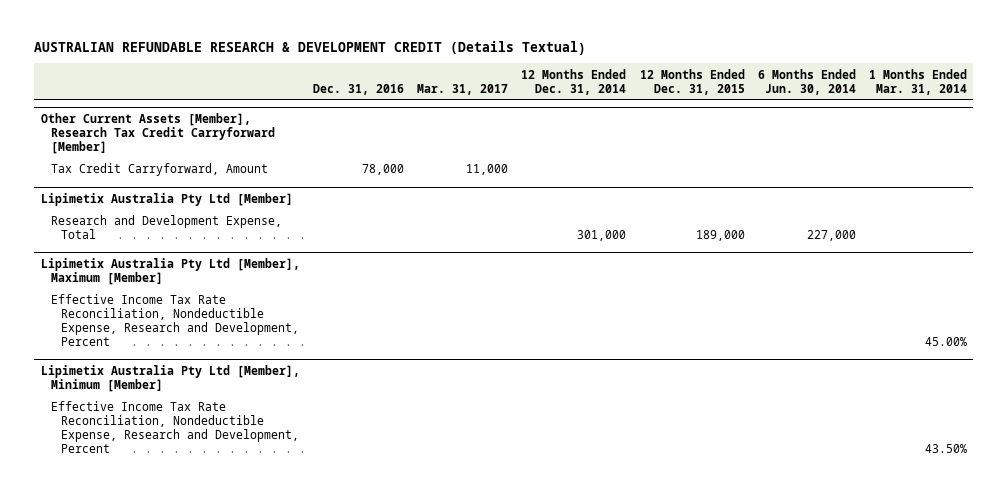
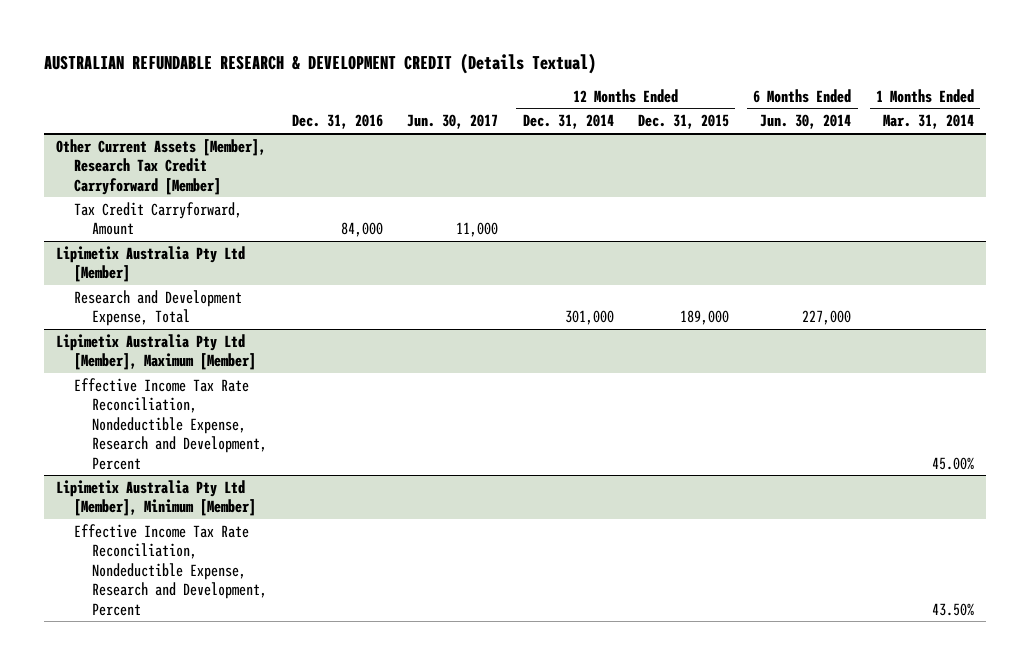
[417,83,509,95] Mar. 31, 2017 -> none
none -> [407,114,499,130] Jun. 30, 2017
[362,164,405,176] 78,000 -> [340,222,383,238] 84,000

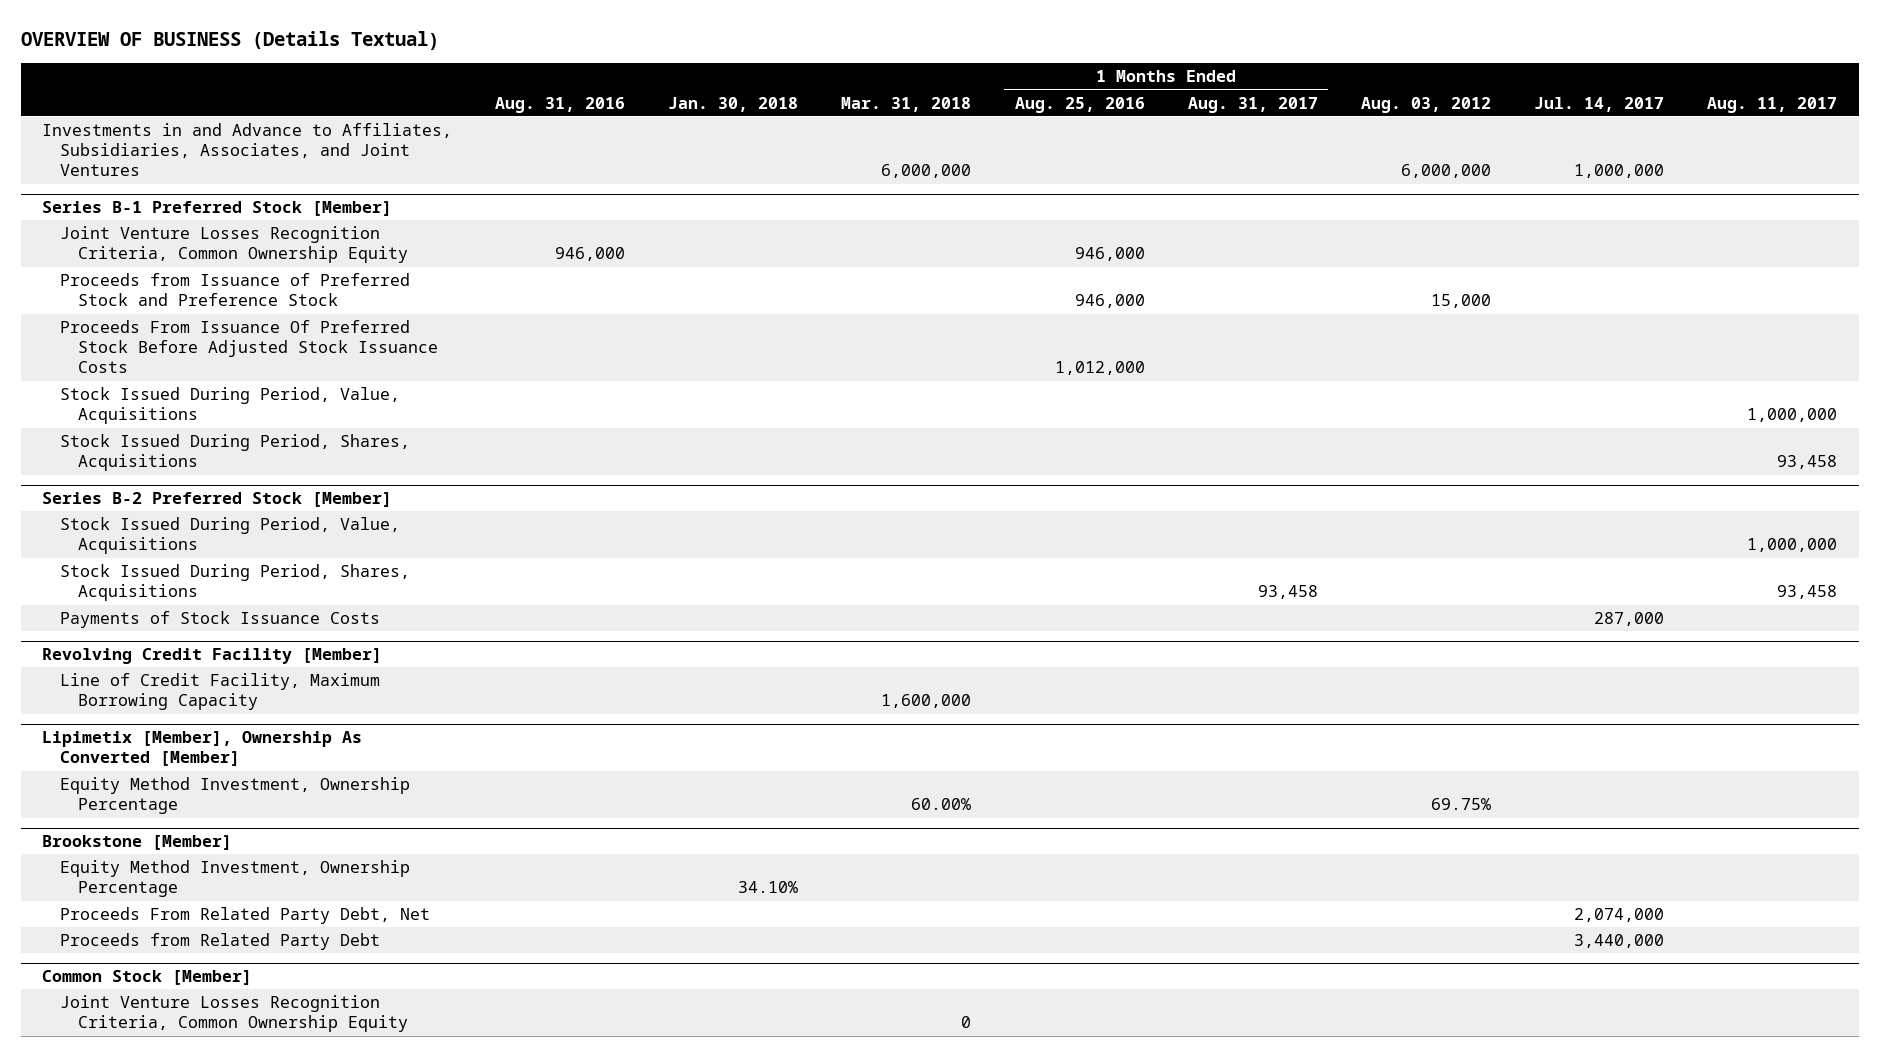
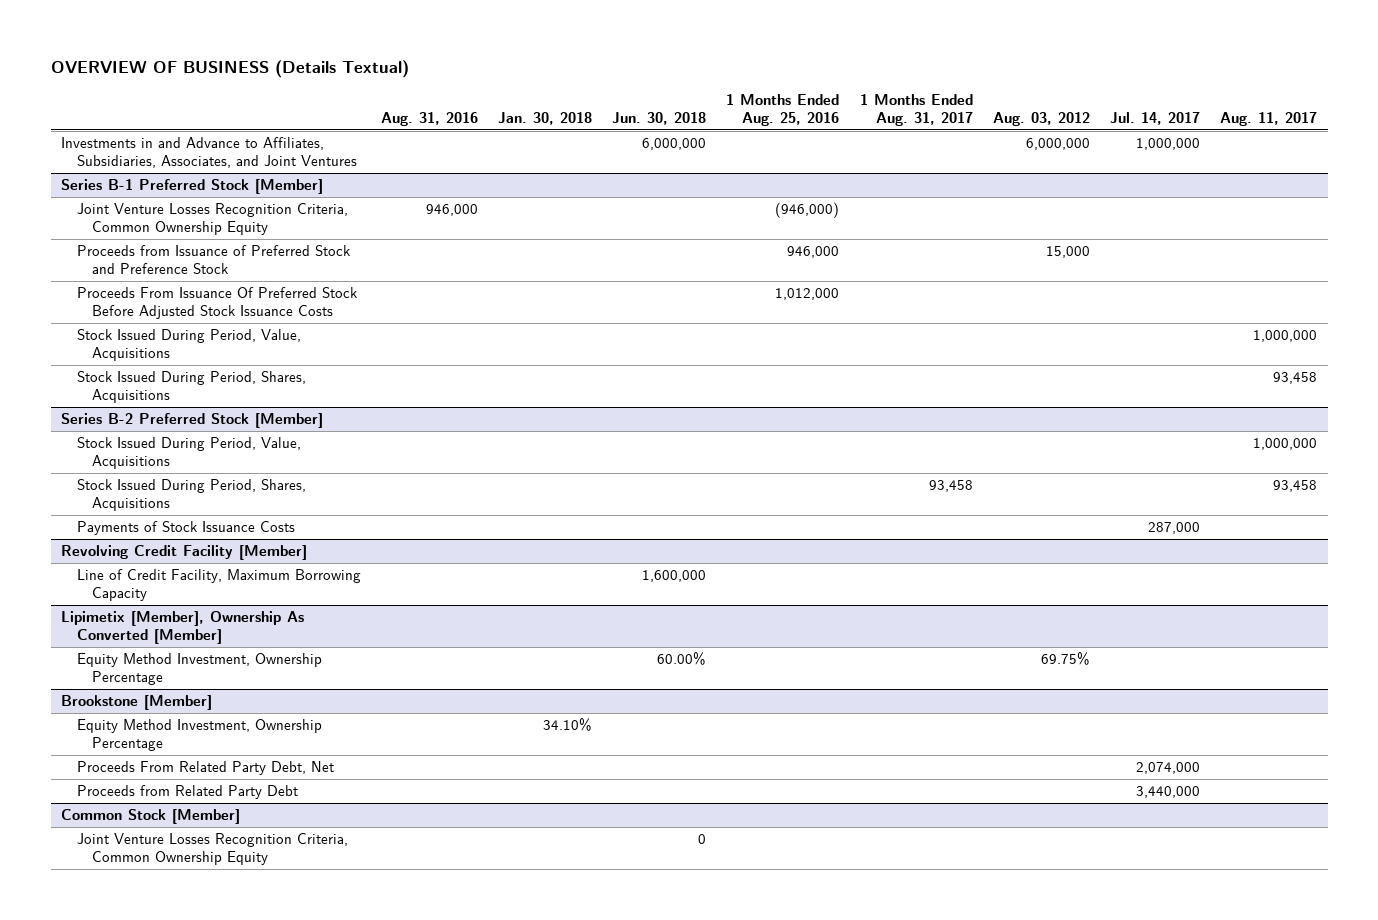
[841,96,972,112] Mar. 31, 2018 -> none
none -> [612,112,707,126] Jun. 30, 2018
[1074,247,1145,262] 946,000 -> [775,201,840,218] (946,000)

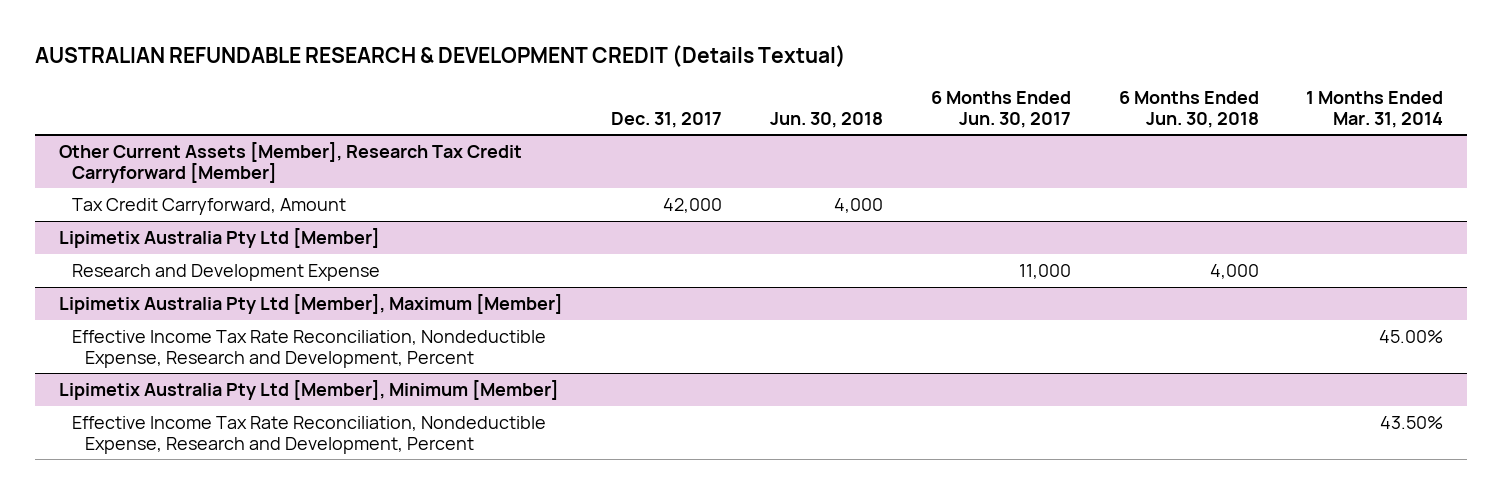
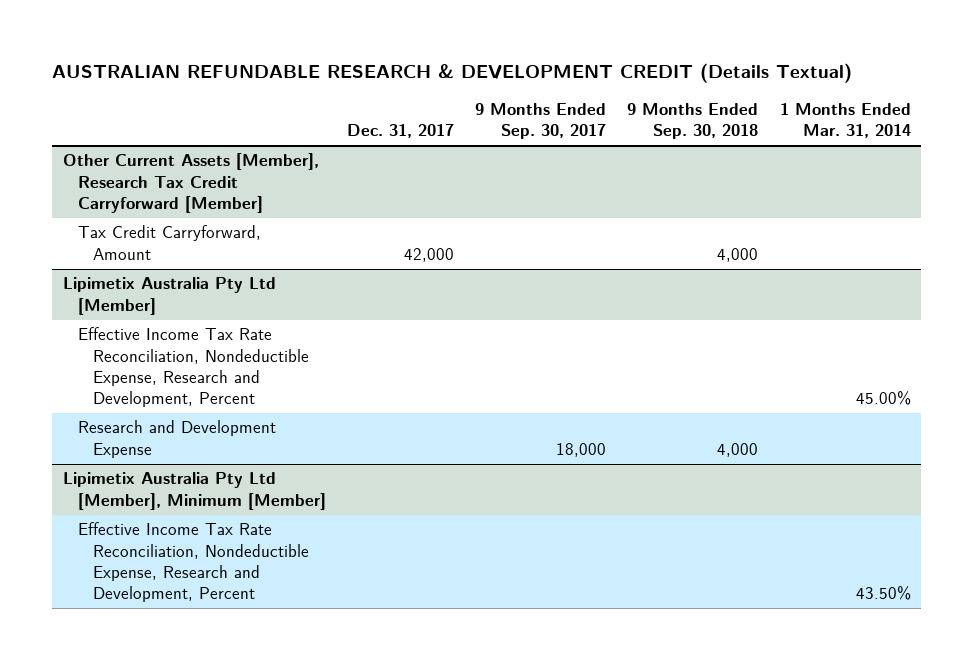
[769,111,883,128] Jun. 30, 2018 -> none
[930,90,1071,128] 6 Months Ended Jun. 30, 2017 -> none
[1118,90,1259,128] 6 Months Ended Jun. 30, 2018 -> none
none -> [475,102,607,140] 9 Months Ended Sep. 30, 2017
none -> [627,102,759,140] 9 Months Ended Sep. 30, 2018
none -> [77,327,310,408] Effective Income Tax Rate Reconciliation, Nondeductible Expense, Research and Development, Percent
[58,293,563,314] Lipimetix Australia Pty Ltd [Member], Maximum [Member] -> none
[71,329,546,368] Effective Income Tax Rate Reconciliation, Nondeductible Expense, Research and Development, Percent -> none

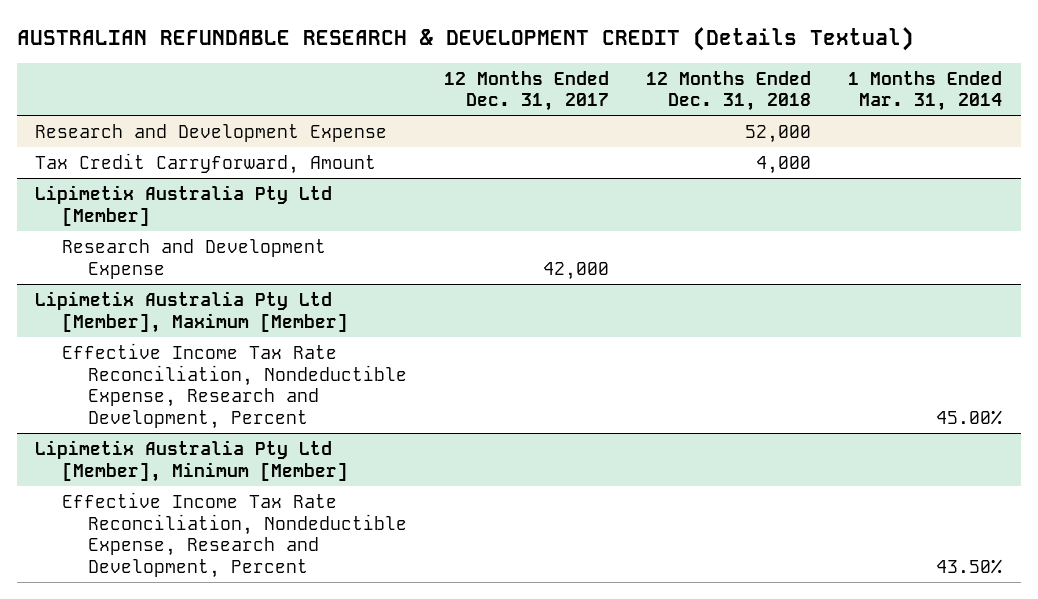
[347,124,455,139] Dec. 31, 2017 -> none
[475,102,607,140] 9 Months Ended Sep. 30, 2017 -> none
[627,102,759,140] 9 Months Ended Sep. 30, 2018 -> none
none -> [444,70,610,112] 12 Months Ended Dec. 31, 2017
none -> [646,70,812,112] 12 Months Ended Dec. 31, 2018
[62,153,319,214] Other Current Assets [Member], Research Tax Credit Carryforward [Member] -> none
[77,225,261,260] Tax Credit Carryforward, Amount -> none
none -> [35,123,388,142] Research and Development Expense
none -> [35,152,377,174] Tax Credit Carryforward, Amount
[77,327,310,408] Effective Income Tax Rate Reconciliation, Nondeductible Expense, Research and Development, Percent -> none
none -> [35,290,348,333] Lipimetix Australia Pty Ltd [Member], Maximum [Member]
none -> [61,342,408,430] Effective Income Tax Rate Reconciliation, Nondeductible Expense, Research and Development, Percent

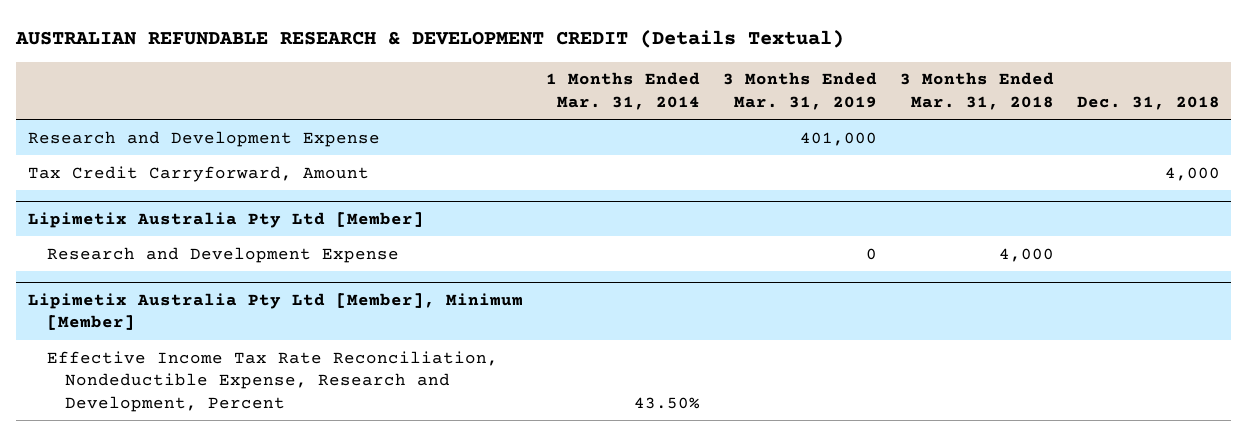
[444,70,610,112] 12 Months Ended Dec. 31, 2017 -> none
[646,70,812,112] 12 Months Ended Dec. 31, 2018 -> none
none -> [722,72,877,110] 3 Months Ended Mar. 31, 2019
none -> [899,72,1054,110] 3 Months Ended Mar. 31, 2018
none -> [1076,95,1220,110] Dec. 31, 2018
[35,290,348,333] Lipimetix Australia Pty Ltd [Member], Maximum [Member] -> none
[61,342,408,430] Effective Income Tax Rate Reconciliation, Nondeductible Expense, Research and Development, Percent -> none

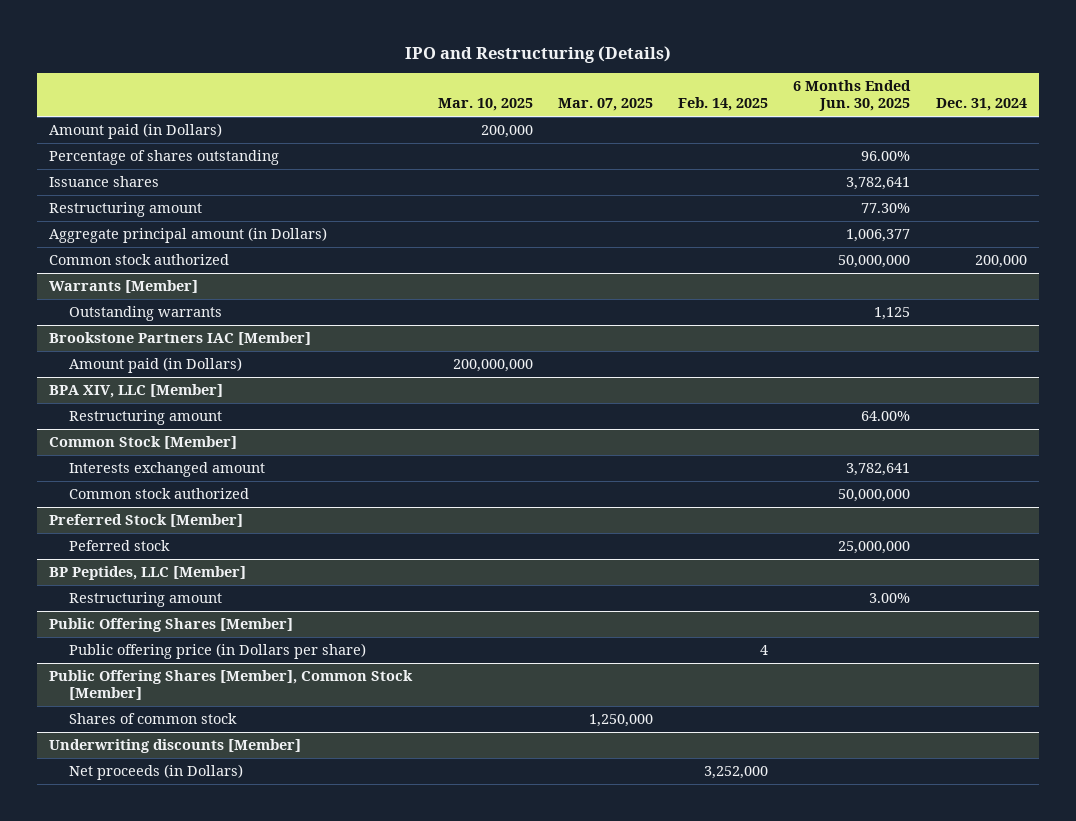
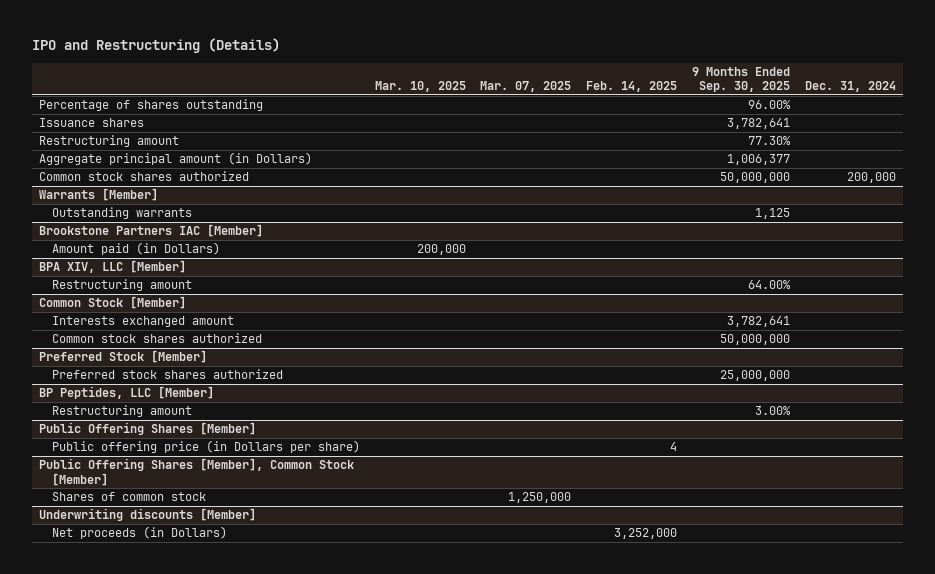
[793,80,912,112] 6 Months Ended Jun. 30, 2025 -> none
none -> [691,67,790,93] 9 Months Ended Sep. 30, 2025
[49,123,223,140] Amount paid (in Dollars) -> none
[49,254,230,266] Common stock authorized -> [38,171,249,182] Common stock shares authorized
[452,359,533,373] 200,000,000 -> [416,244,466,256] 200,000
[68,488,249,500] Common stock authorized -> [51,333,262,344] Common stock shares authorized
[68,540,170,552] Peferred stock -> [51,369,283,380] Preferred stock shares authorized

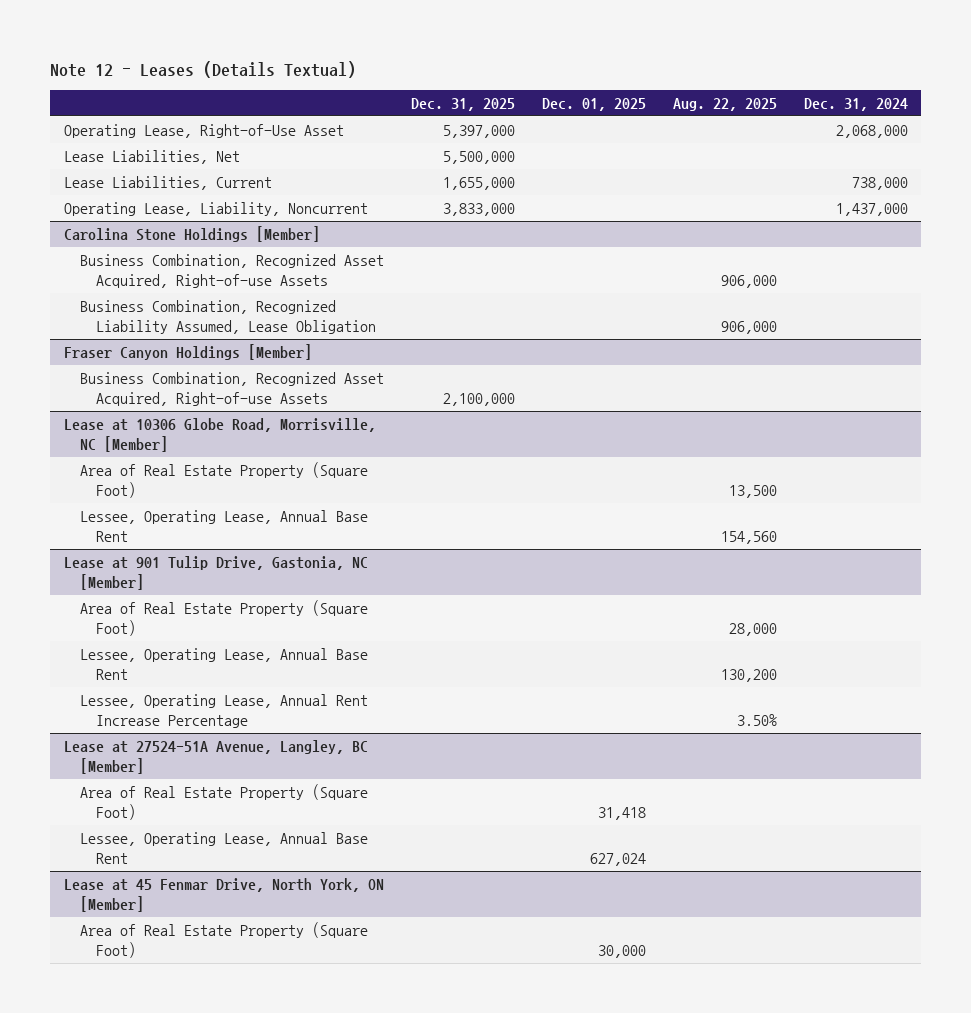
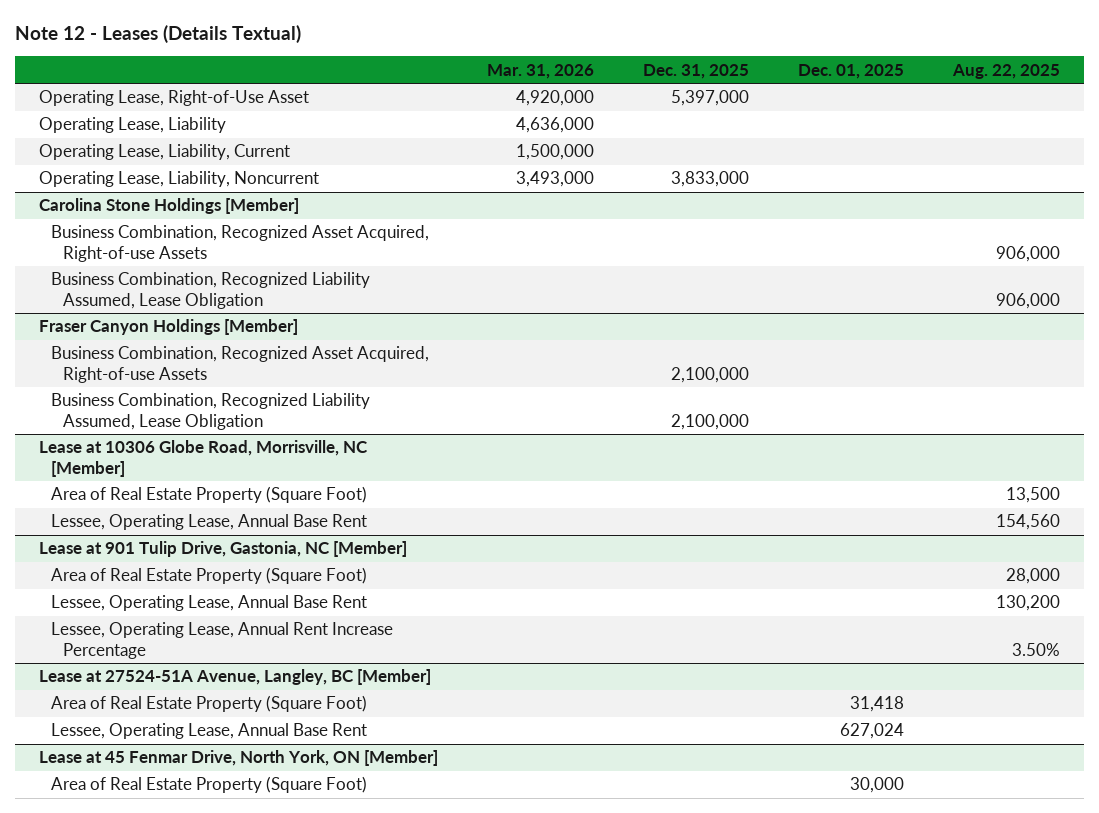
[803,98,908,112] Dec. 31, 2024 -> none
none -> [486,63,594,79] Mar. 31, 2026
[63,149,240,164] Lease Liabilities, Net -> none
[63,175,272,190] Lease Liabilities, Current -> none
none -> [39,117,227,134] Operating Lease, Liability
none -> [39,144,291,161] Operating Lease, Liability, Current
none -> [50,393,370,430] Business Combination, Recognized Liability Assumed, Lease Obligation

